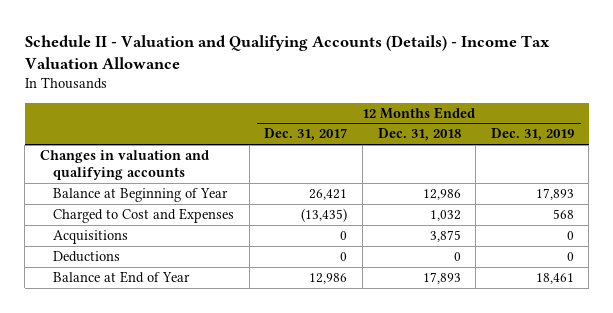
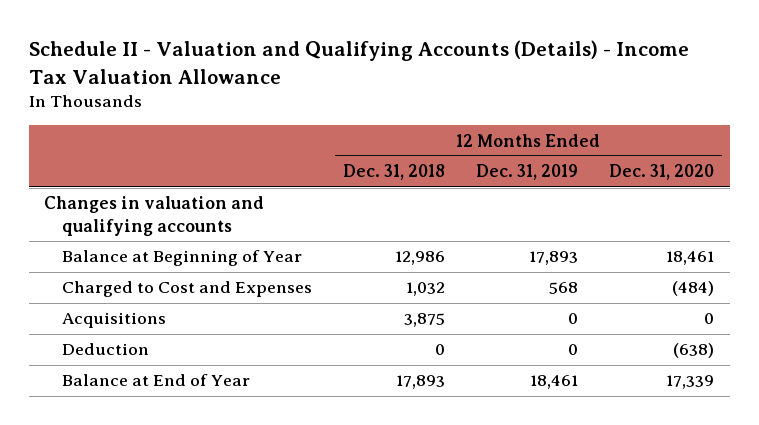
[264,128,348,142] Dec. 31, 2017 -> none
none -> [609,164,715,181] Dec. 31, 2020
[53,251,121,263] Deductions -> [61,343,149,356] Deduction

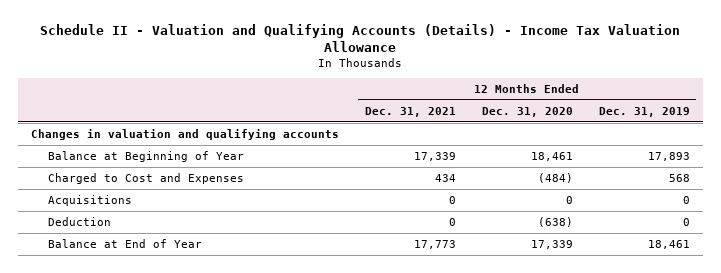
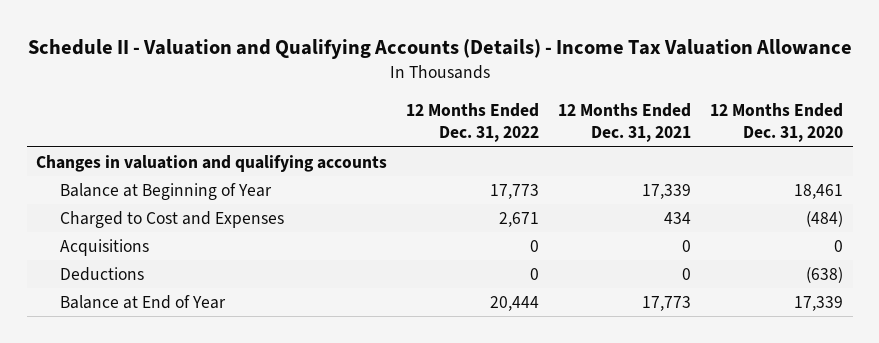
[598,106,690,117] Dec. 31, 2019 -> none
none -> [406,102,540,143] 12 Months Ended Dec. 31, 2022
[47,216,111,226] Deduction -> [59,266,144,281] Deductions

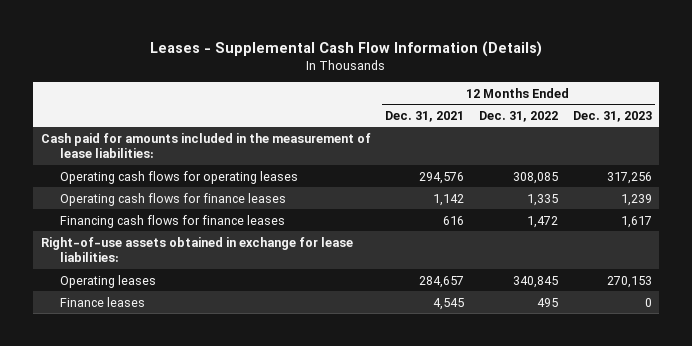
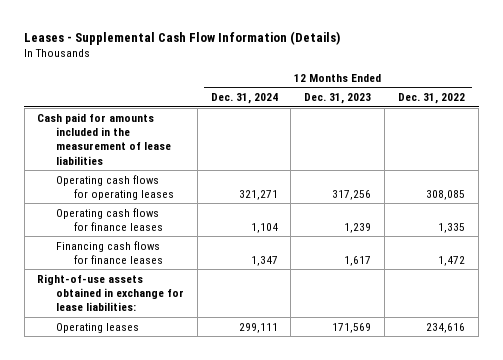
[385,110,465,122] Dec. 31, 2021 -> none
none -> [210,93,278,105] Dec. 31, 2024
[40,132,371,159] Cash paid for amounts included in the measurement of lease liabilities: -> [37,112,171,165] Cash paid for amounts included in the measurement of lease liabilities
[59,296,145,307] Finance leases -> none
[512,275,558,288] 340,845 -> [426,322,466,333] 234,616
[606,275,652,288] 270,153 -> [332,322,372,333] 171,569

